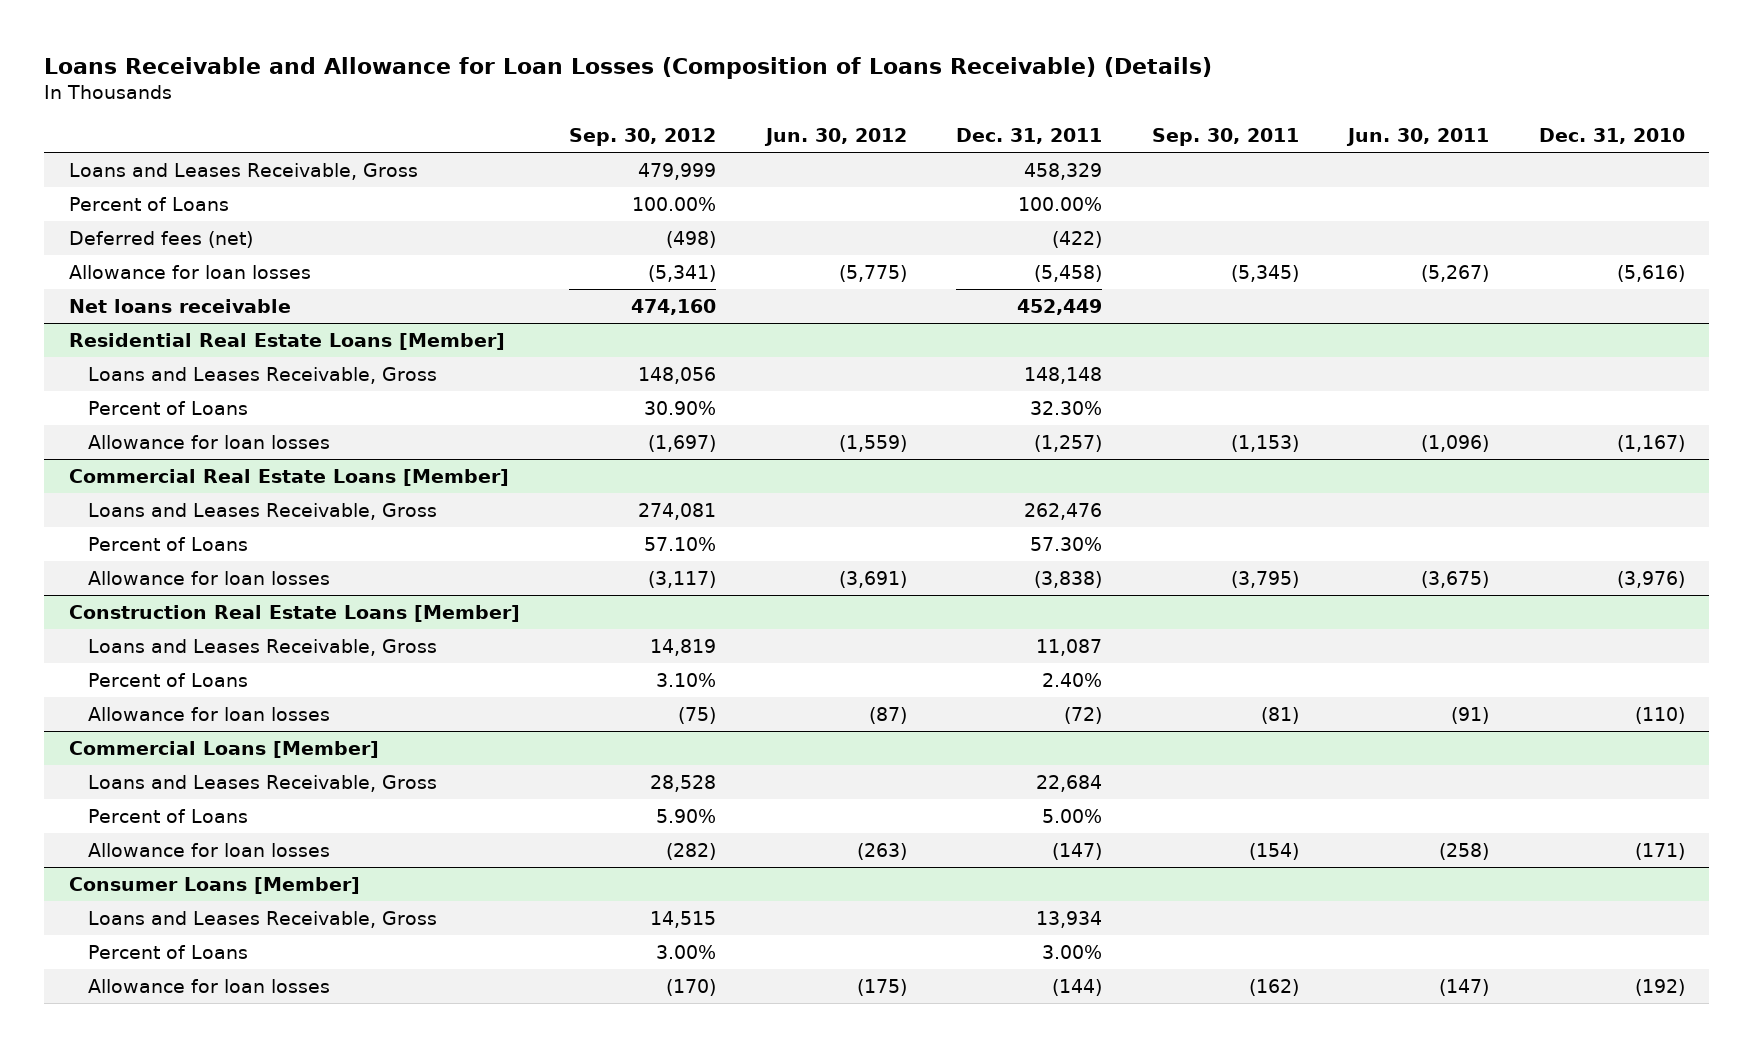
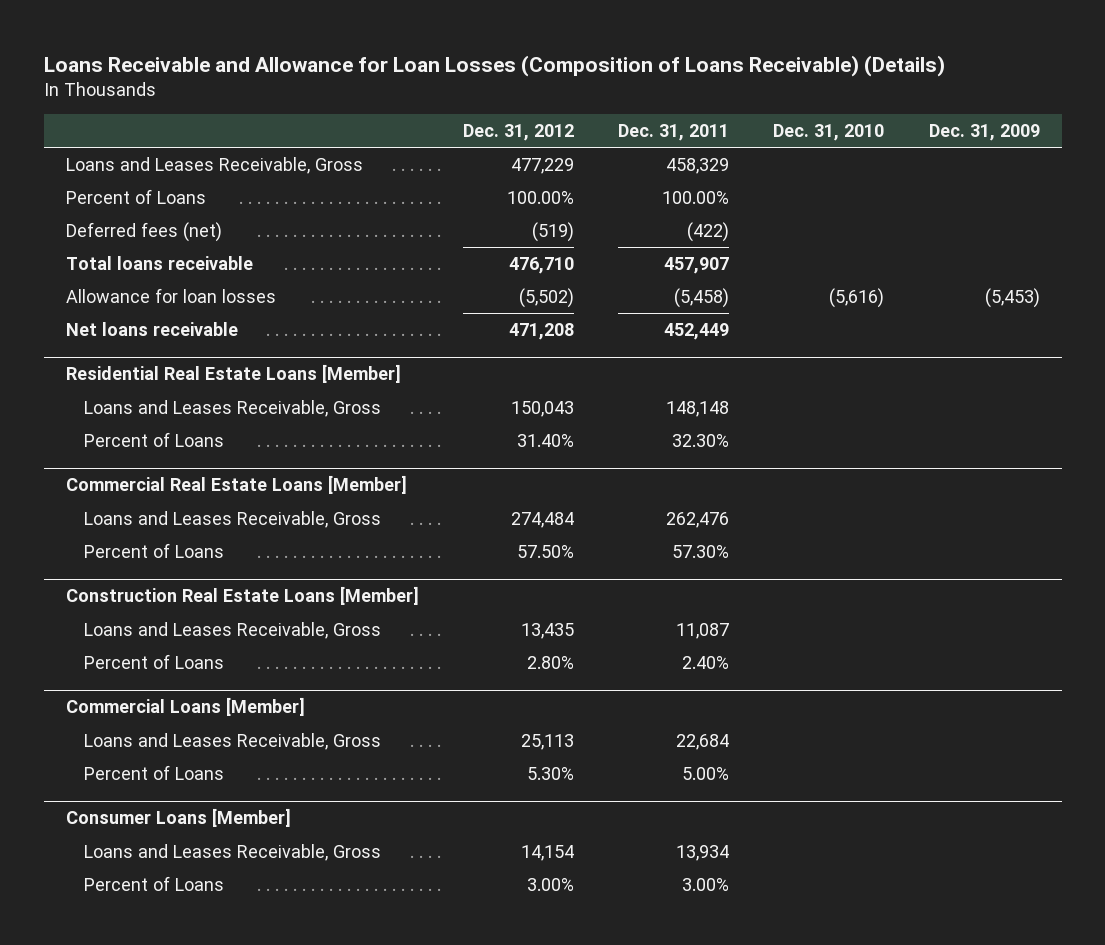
[569,127,717,146] Sep. 30, 2012 -> none
[763,127,907,146] Jun. 30, 2012 -> none
[1151,127,1299,146] Sep. 30, 2011 -> none
[1346,127,1490,146] Jun. 30, 2011 -> none
none -> [462,124,574,142] Dec. 31, 2012
none -> [928,124,1040,142] Dec. 31, 2009
none -> [65,256,253,271] Total loans receivable
[88,435,331,450] Allowance for loan losses -> none
[88,571,331,586] Allowance for loan losses -> none
[88,707,331,722] Allowance for loan losses -> none
[88,843,331,858] Allowance for loan losses -> none
[88,979,331,994] Allowance for loan losses -> none

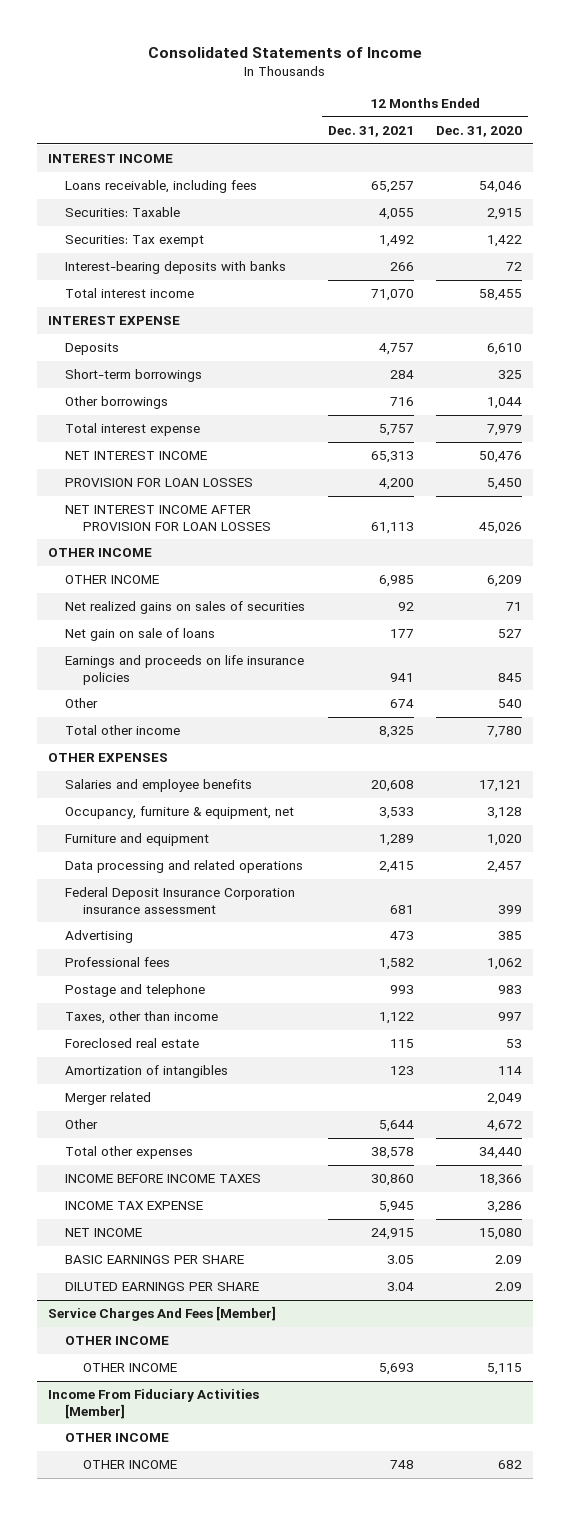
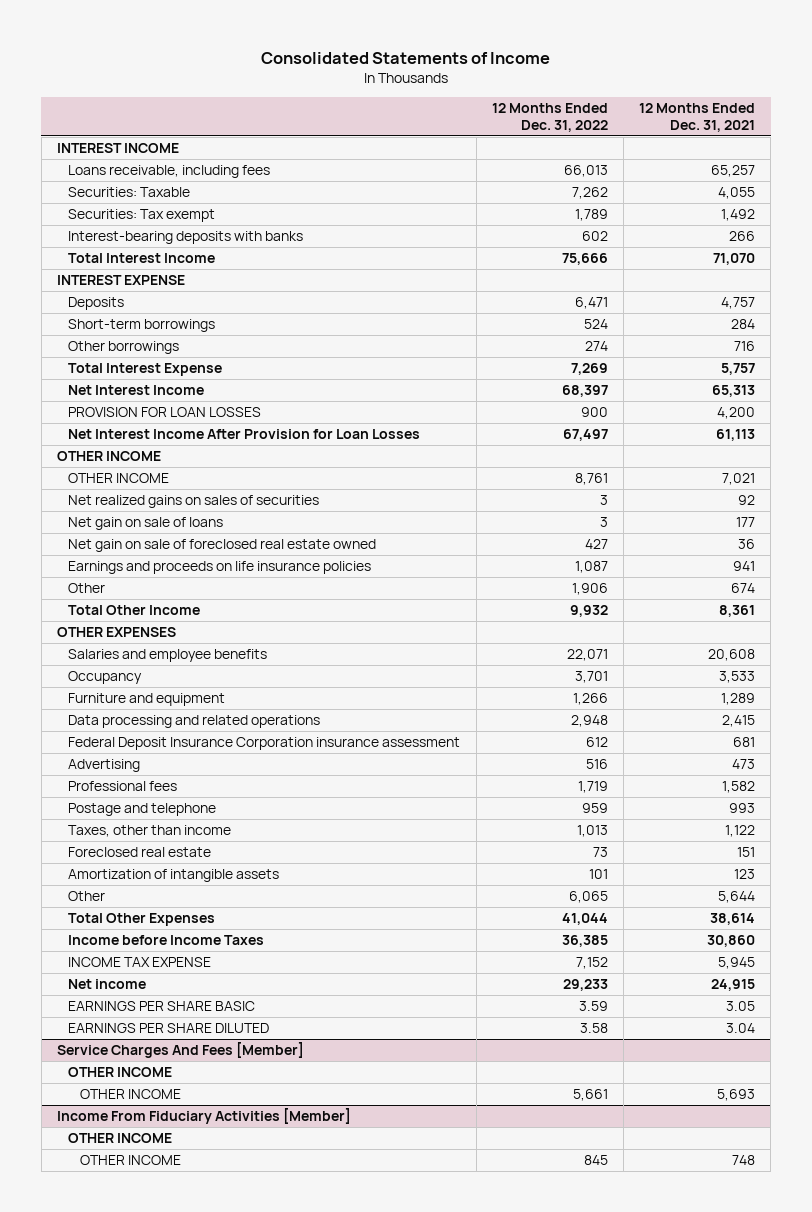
[436,125,523,137] Dec. 31, 2020 -> none
none -> [491,103,608,132] 12 Months Ended Dec. 31, 2022
[65,288,195,299] Total interest income -> [68,253,216,264] Total Interest Income
[65,423,201,437] Total interest expense -> [68,363,223,377] Total Interest Expense
[65,451,208,461] NET INTEREST INCOME -> [68,385,205,396] Net Interest Income
[65,505,271,531] NET INTEREST INCOME AFTER PROVISION FOR LOAN LOSSES -> [68,429,421,440] Net Interest Income After Provision for Loan Losses
[378,575,414,588] 6,985 -> [722,473,756,486] 7,021
none -> [68,539,377,553] Net gain on sale of foreclosed real estate owned
[65,725,181,736] Total other income -> [68,605,201,616] Total Other Income
[378,726,414,739] 8,325 -> [719,605,756,618] 8,361
[65,806,295,820] Occupancy, furniture & equipment, net -> [68,671,143,685] Occupancy
[65,1092,152,1106] Merger related -> none
[389,1039,414,1049] 115 -> [737,847,756,858] 151
[65,1065,229,1079] Amortization of intangibles -> [68,869,280,883] Amortization of intangible assets
[65,1146,194,1160] Total other expenses -> [68,913,216,927] Total Other Expenses
[370,1147,414,1160] 38,578 -> [710,913,756,926] 38,614
[65,1174,262,1184] INCOME BEFORE INCOME TAXES -> [68,935,265,946] Income before Income Taxes
[65,1228,143,1238] NET INCOME -> [68,979,147,990] Net income
[65,1255,245,1265] BASIC EARNINGS PER SHARE -> [68,1001,256,1012] EARNINGS PER SHARE BASIC
[65,1282,260,1292] DILUTED EARNINGS PER SHARE -> [68,1023,270,1034] EARNINGS PER SHARE DILUTED

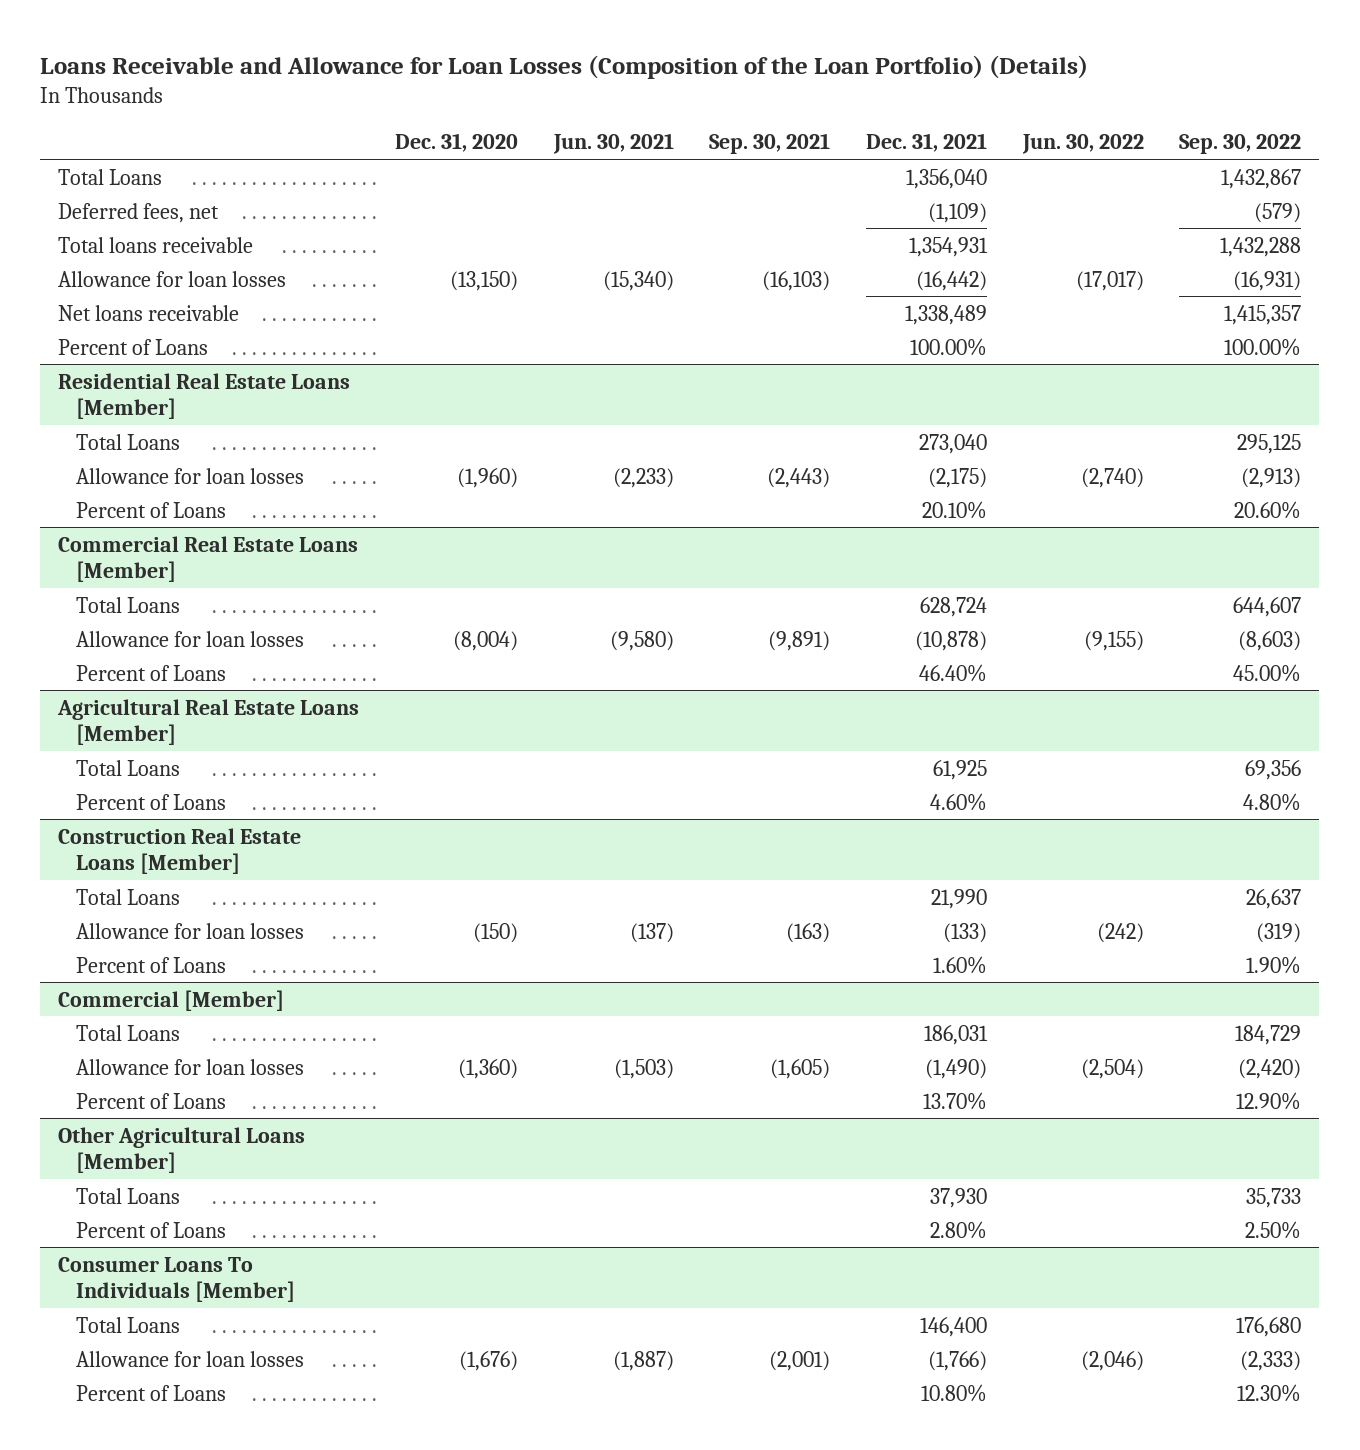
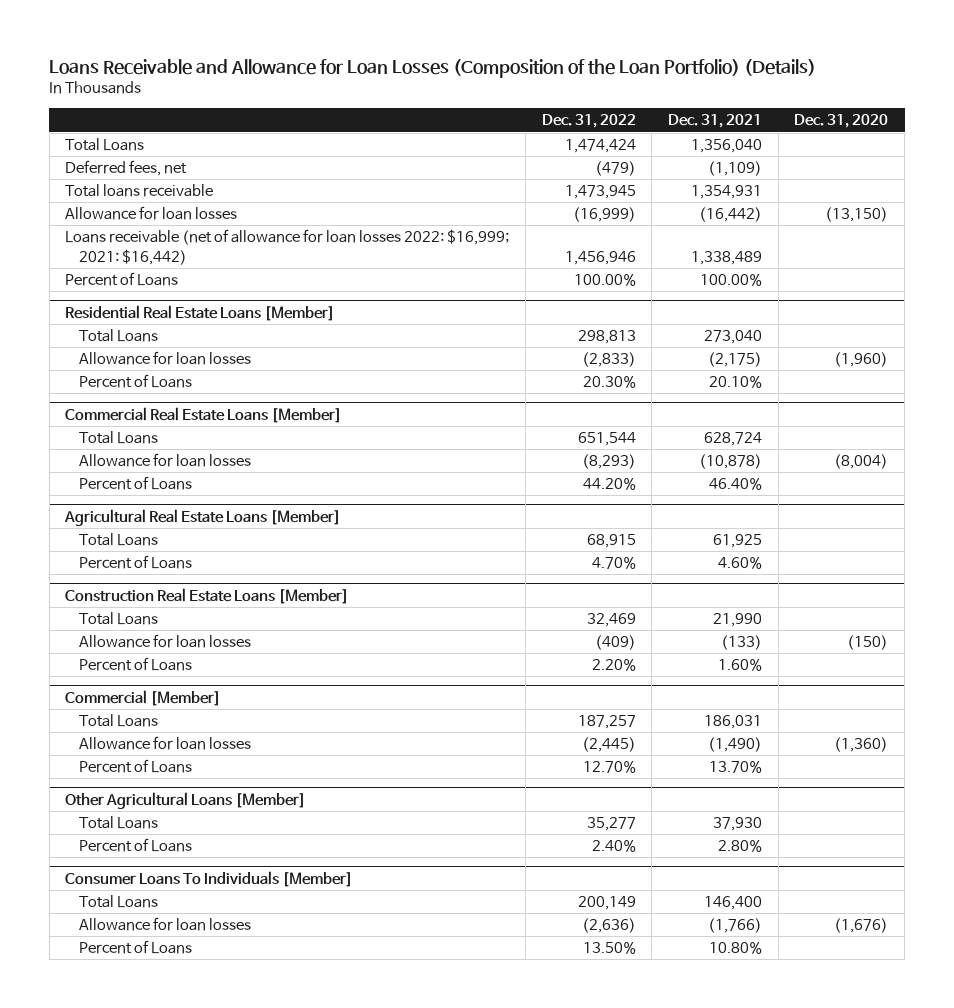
[552,133,674,155] Jun. 30, 2021 -> none
[709,133,831,155] Sep. 30, 2021 -> none
[1021,134,1144,155] Jun. 30, 2022 -> none
[1179,134,1302,155] Sep. 30, 2022 -> none
none -> [541,114,636,129] Dec. 31, 2022
[58,304,240,321] Net loans receivable -> [65,229,510,265] Loans receivable (net of allowance for loan losses 2022: $16,999; 2021: $16,442)

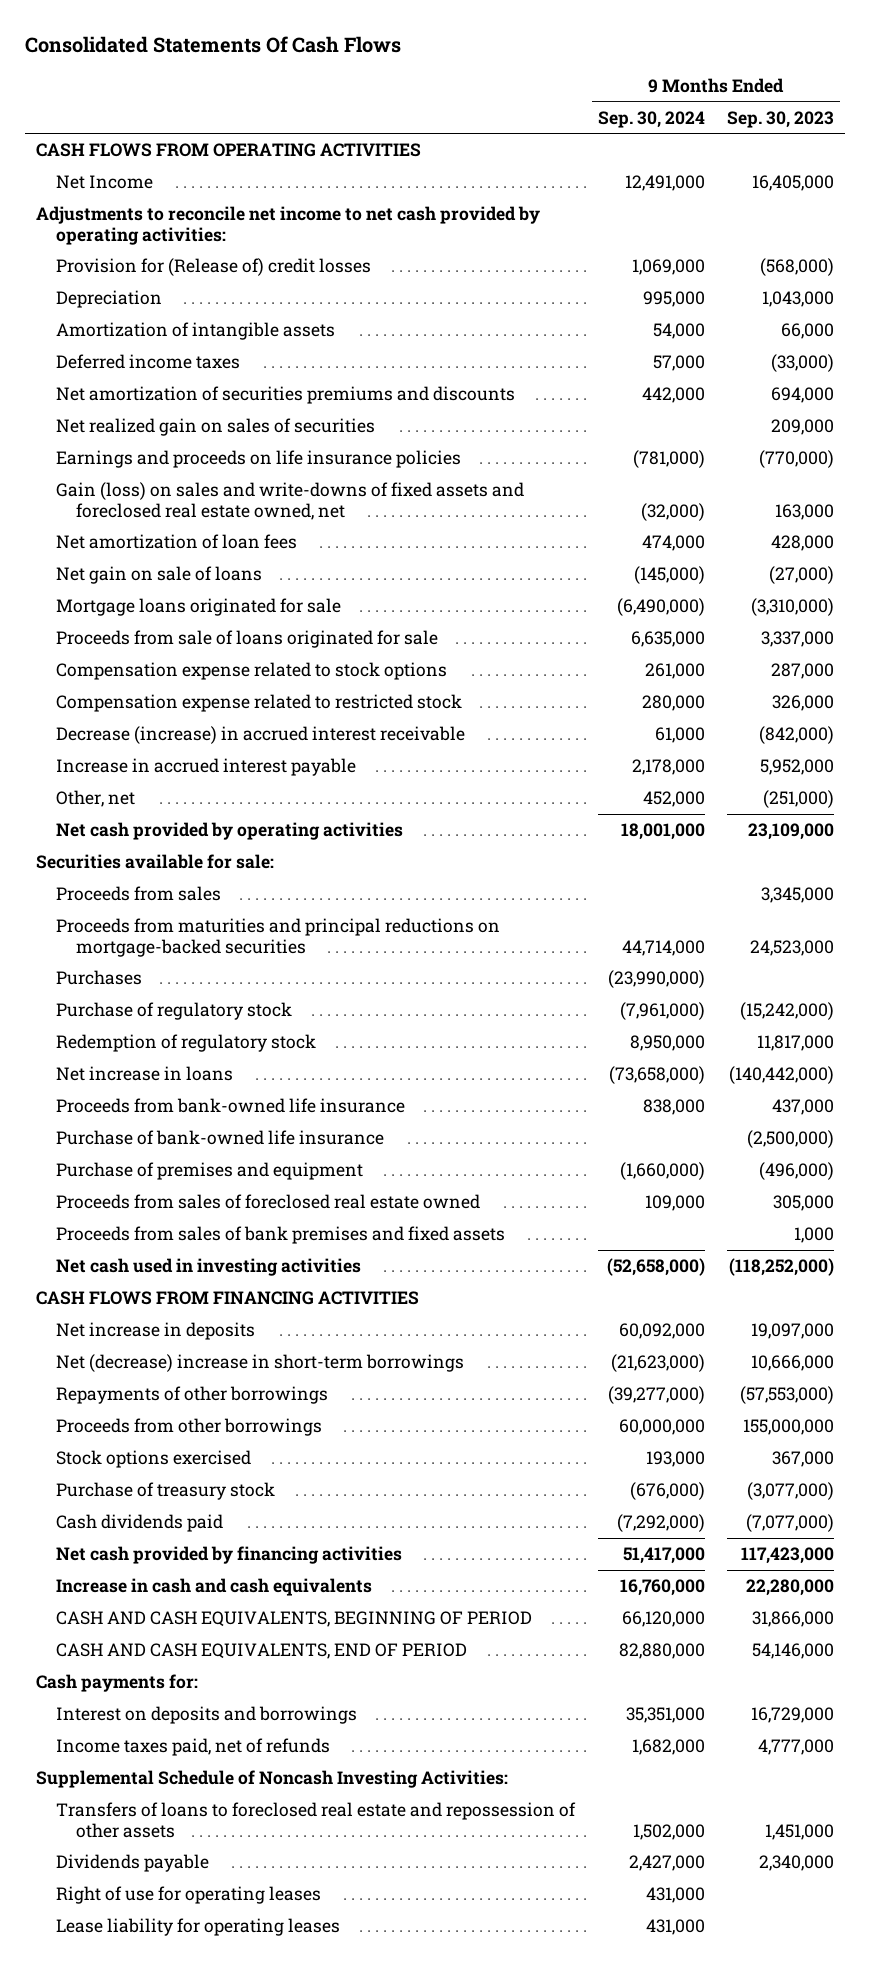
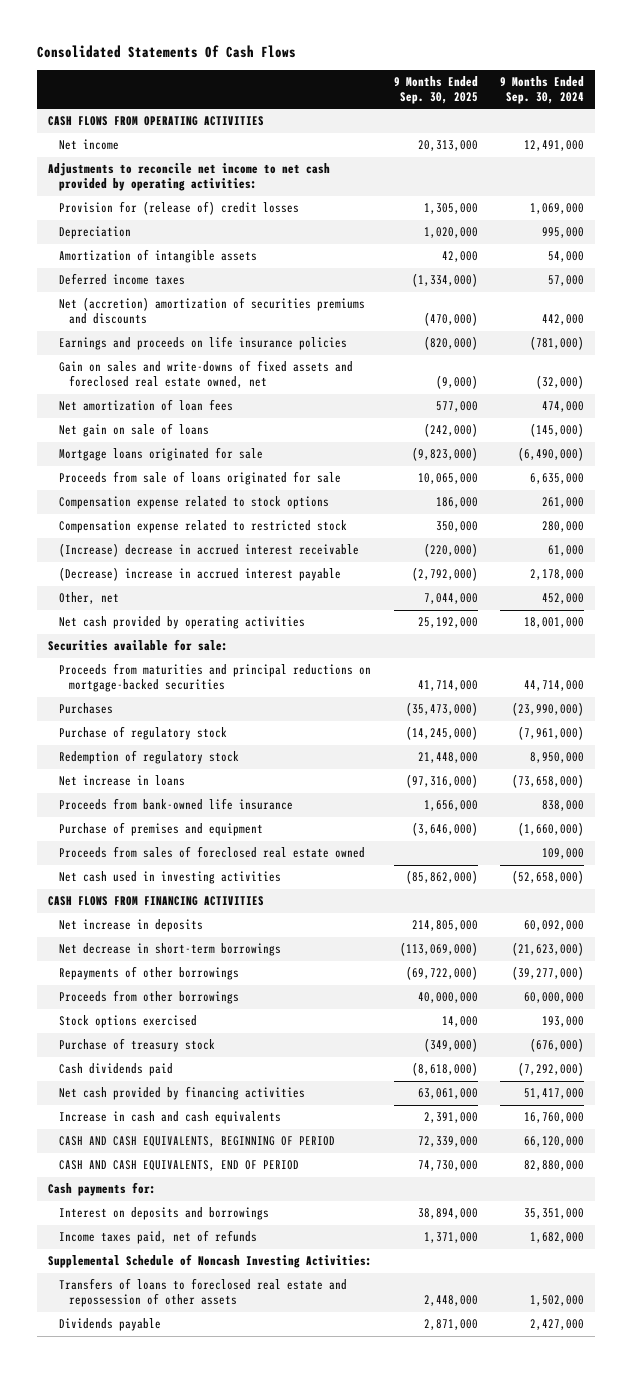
[727,110,835,128] Sep. 30, 2023 -> none
none -> [393,75,478,104] 9 Months Ended Sep. 30, 2025
[56,175,154,190] Net Income -> [58,139,119,151] Net income
[56,258,372,277] Provision for (Release of) credit losses -> [58,201,299,216] Provision for (release of) credit losses
[56,418,376,437] Net realized gain on sales of securities -> none
[56,386,516,405] Net amortization of securities premiums and discounts -> [58,297,365,325] Net (accretion) amortization of securities premiums and discounts
[56,482,525,520] Gain (loss) on sales and write-downs of fixed assets and foreclosed real estate owned, net -> [58,360,353,389] Gain on sales and write-downs of fixed assets and foreclosed real estate owned, net
[56,726,466,745] Decrease (increase) in accrued interest receivable -> [58,543,359,558] (Increase) decrease in accrued interest receivable
[56,758,357,777] Increase in accrued interest payable -> [58,567,341,582] (Decrease) increase in accrued interest payable
[56,886,222,902] Proceeds from sales -> none
[56,1130,385,1146] Purchase of bank-owned life insurance -> none
[56,1226,506,1245] Proceeds from sales of bank premises and fixed assets -> none
[56,1354,465,1373] Net (decrease) increase in short-term borrowings -> [58,943,281,957] Net decrease in short-term borrowings
[56,1886,322,1905] Right of use for operating leases -> none
[56,1918,341,1937] Lease liability for operating leases -> none

